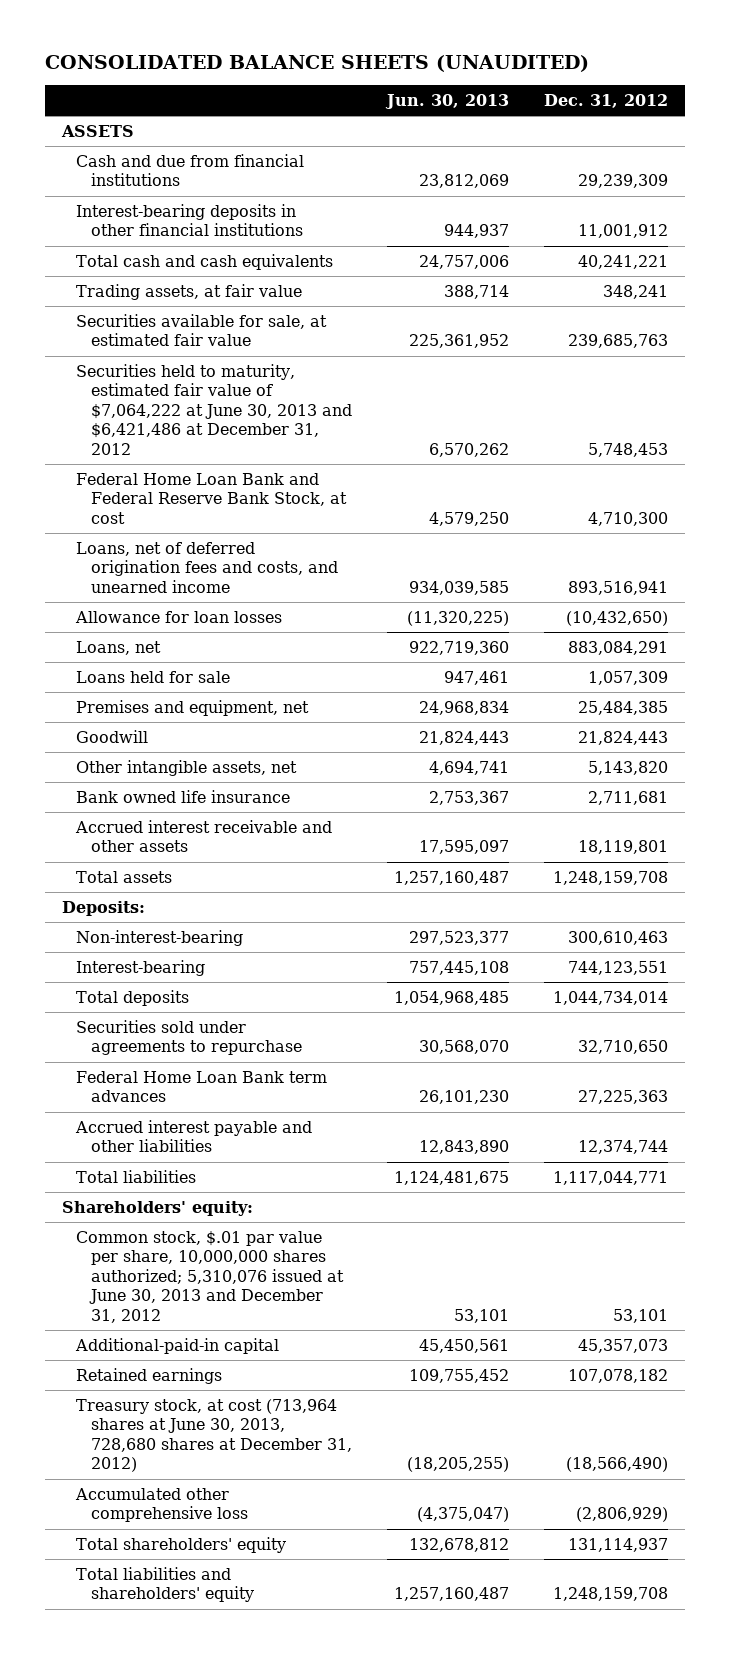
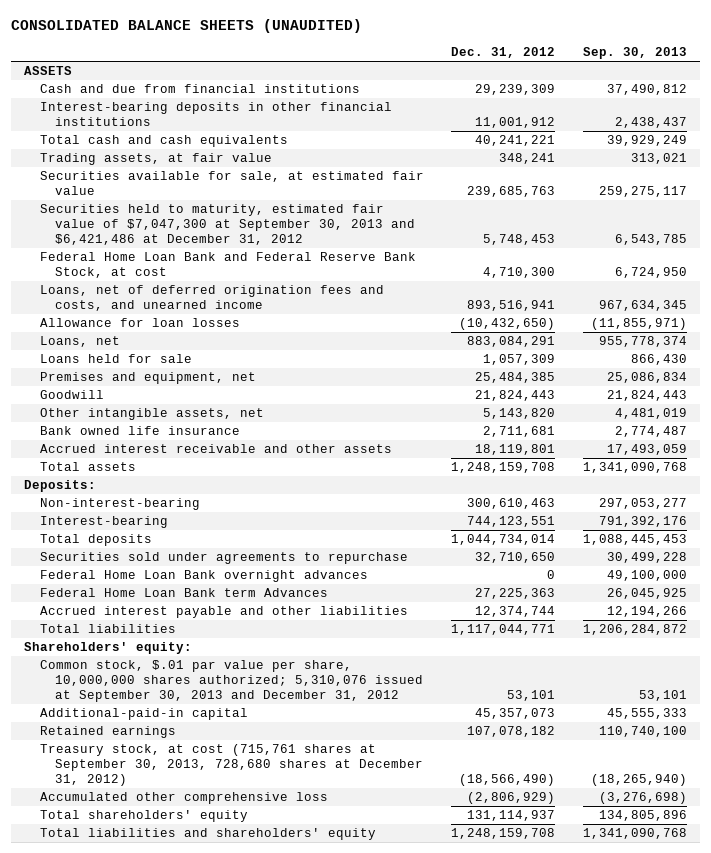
[384,94,509,110] Jun. 30, 2013 -> none
none -> [582,47,687,60] Sep. 30, 2013
[76,363,352,455] Securities held to maturity, estimated fair value of $7,064,222 at June 30, 2013 and $6,421,486 at December 31, 2012 -> [39,204,415,246] Securities held to maturity, estimated fair value of $7,047,300 at September 30, 2013 and $6,421,486 at December 31, 2012
none -> [39,570,368,583] Federal Home Loan Bank overnight advances
[76,1070,328,1103] Federal Home Loan Bank term advances -> [39,588,328,598] Federal Home Loan Bank term Advances
[76,1230,344,1323] Common stock, $.01 par value per share, 10,000,000 shares authorized; 5,310,076 issued at June 30, 2013 and December 31, 2012 -> [39,660,423,703] Common stock, $.01 par value per share, 10,000,000 shares authorized; 5,310,076 issued at September 30, 2013 and December 31, 2012
[76,1398,352,1473] Treasury stock, at cost (713,964 shares at June 30, 2013, 728,680 shares at December 31, 2012) -> [39,744,423,787] Treasury stock, at cost (715,761 shares at September 30, 2013, 728,680 shares at December 31, 2012)

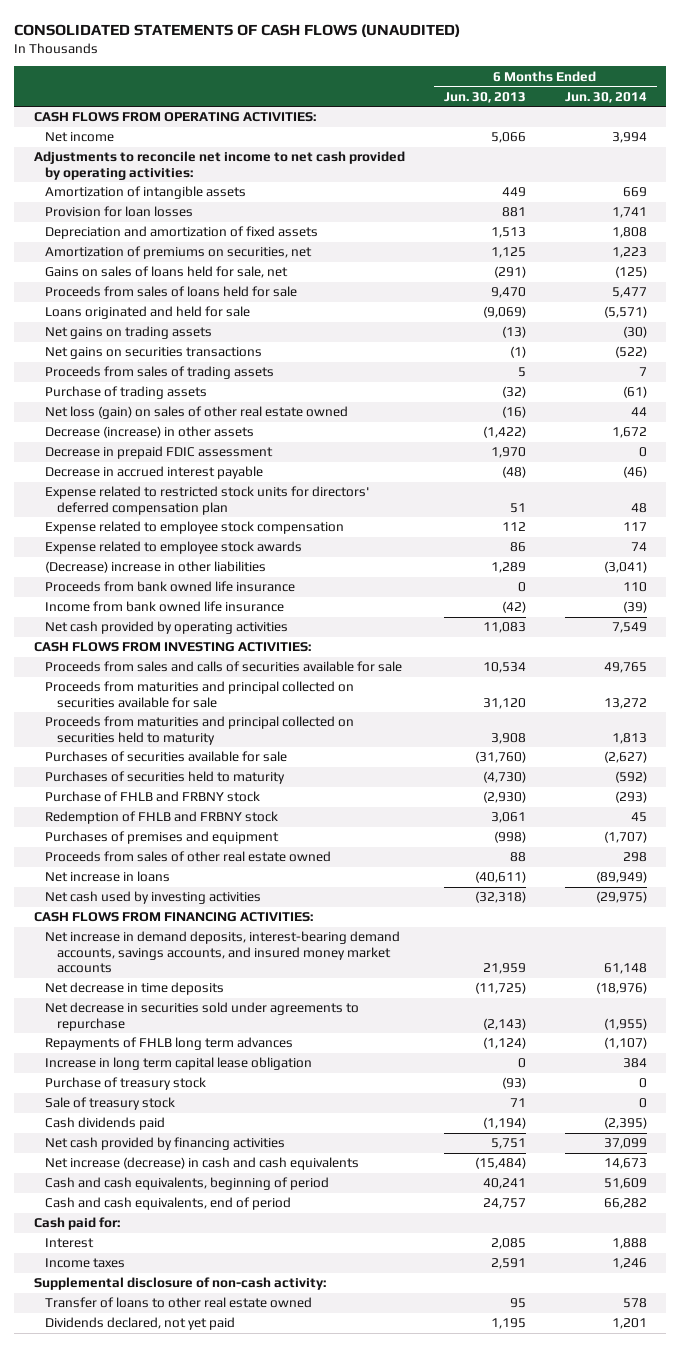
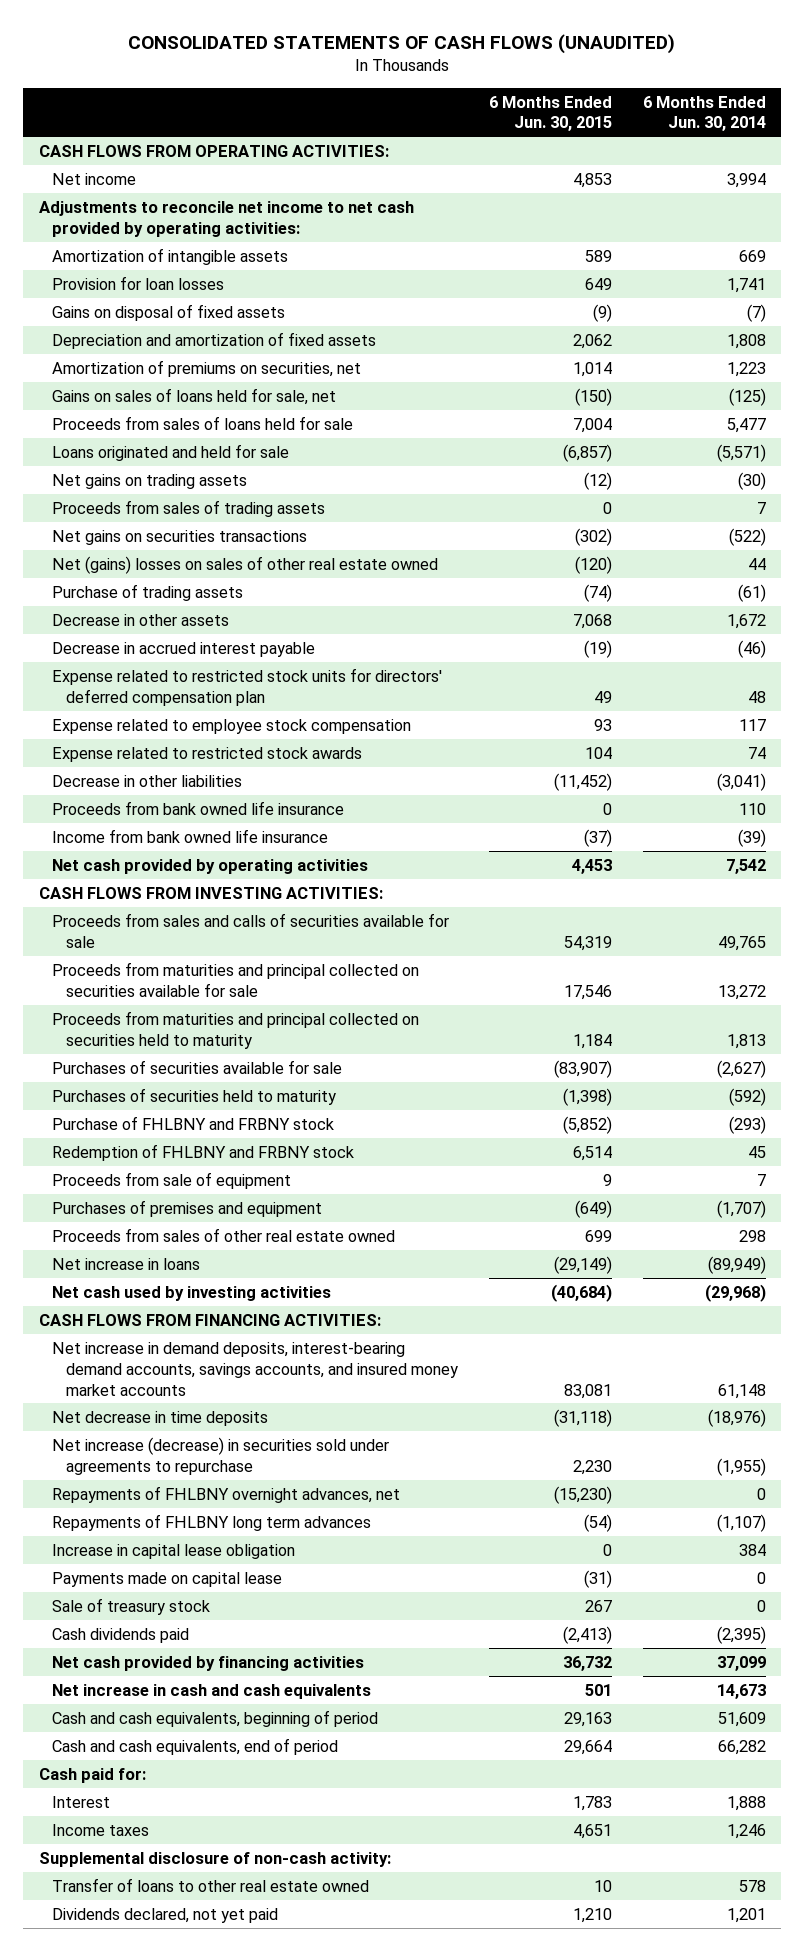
[443,91,526,103] Jun. 30, 2013 -> none
none -> [488,95,612,132] 6 Months Ended Jun. 30, 2015
none -> [52,303,286,321] Gains on disposal of fixed assets
[45,347,263,360] Net gains on securities transactions -> [52,529,308,545] Net gains on securities transactions
none -> [52,555,439,574] Net (gains) losses on sales of other real estate owned
[45,406,349,420] Net loss (gain) on sales of other real estate owned -> none
[45,446,274,460] Decrease in prepaid FDIC assessment -> none
[45,426,255,439] Decrease (increase) in other assets -> [52,613,230,626] Decrease in other assets
[45,541,303,555] Expense related to employee stock awards -> [52,746,363,762] Expense related to restricted stock awards
[45,561,267,574] (Decrease) increase in other liabilities -> [52,774,243,787] Decrease in other liabilities
[611,622,647,634] 7,549 -> [725,858,766,874] 7,542
[45,791,261,803] Purchase of FHLB and FRBNY stock -> [52,1115,335,1130] Purchase of FHLBNY and FRBNY stock
[45,811,279,825] Redemption of FHLB and FRBNY stock -> [52,1143,355,1161] Redemption of FHLBNY and FRBNY stock
none -> [52,1171,292,1189] Proceeds from sale of equipment
[595,891,647,904] (29,975) -> [704,1283,766,1302] (29,968)
[45,1077,207,1091] Purchase of treasury stock -> none
[45,1002,360,1031] Net decrease in securities sold under agreements to repurchase -> [52,1436,390,1475] Net increase (decrease) in securities sold under agreements to repurchase
none -> [52,1485,401,1503] Repayments of FHLBNY overnight advances, net
[45,1037,294,1051] Repayments of FHLB long term advances -> [52,1513,372,1531] Repayments of FHLBNY long term advances
[45,1057,313,1071] Increase in long term capital lease obligation -> [52,1543,296,1559] Increase in capital lease obligation
none -> [52,1571,283,1587] Payments made on capital lease
[45,1157,360,1171] Net increase (decrease) in cash and cash equivalents -> [52,1683,372,1699] Net increase in cash and cash equivalents

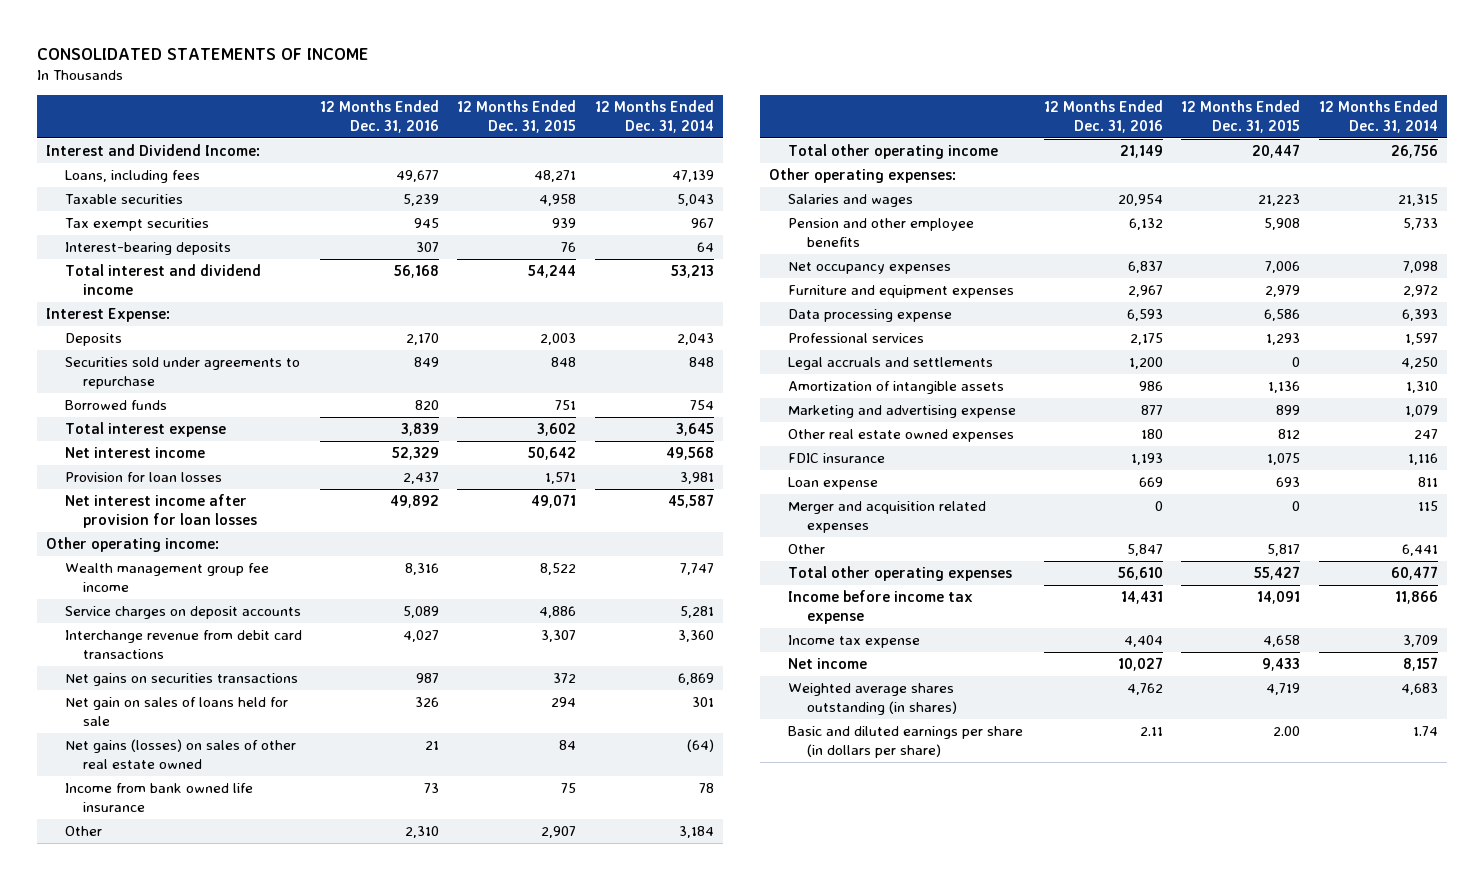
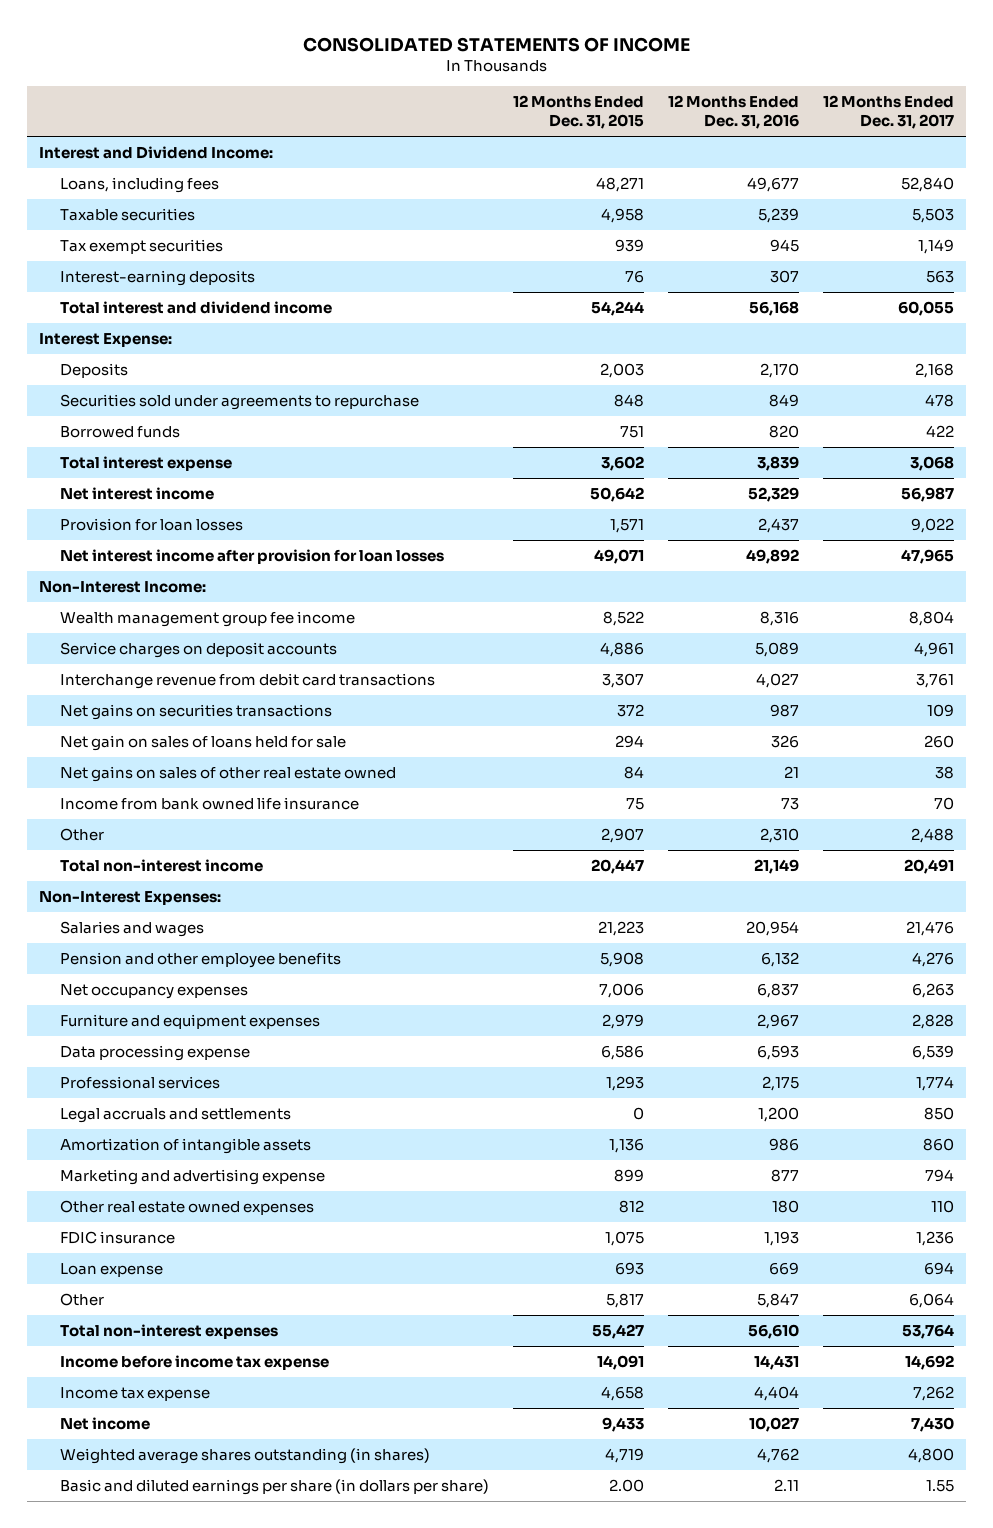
[594,99,714,133] 12 Months Ended Dec. 31, 2014 -> none
none -> [823,94,955,130] 12 Months Ended Dec. 31, 2017
[64,242,231,256] Interest-bearing deposits -> [60,269,256,286] Interest-earning deposits
[45,537,219,553] Other operating income: -> [39,580,207,593] Non-Interest Income:
[64,739,296,770] Net gains (losses) on sales of other real estate owned -> [60,765,397,782] Net gains on sales of other real estate owned
[788,144,999,160] Total other operating income -> [60,858,264,872] Total non-interest income
[769,168,957,184] Other operating expenses: -> [39,890,222,905] Non-Interest Expenses:
[788,501,987,534] Merger and acquisition related expenses -> none
[788,566,1013,582] Total other operating expenses -> [60,1323,279,1339] Total non-interest expenses

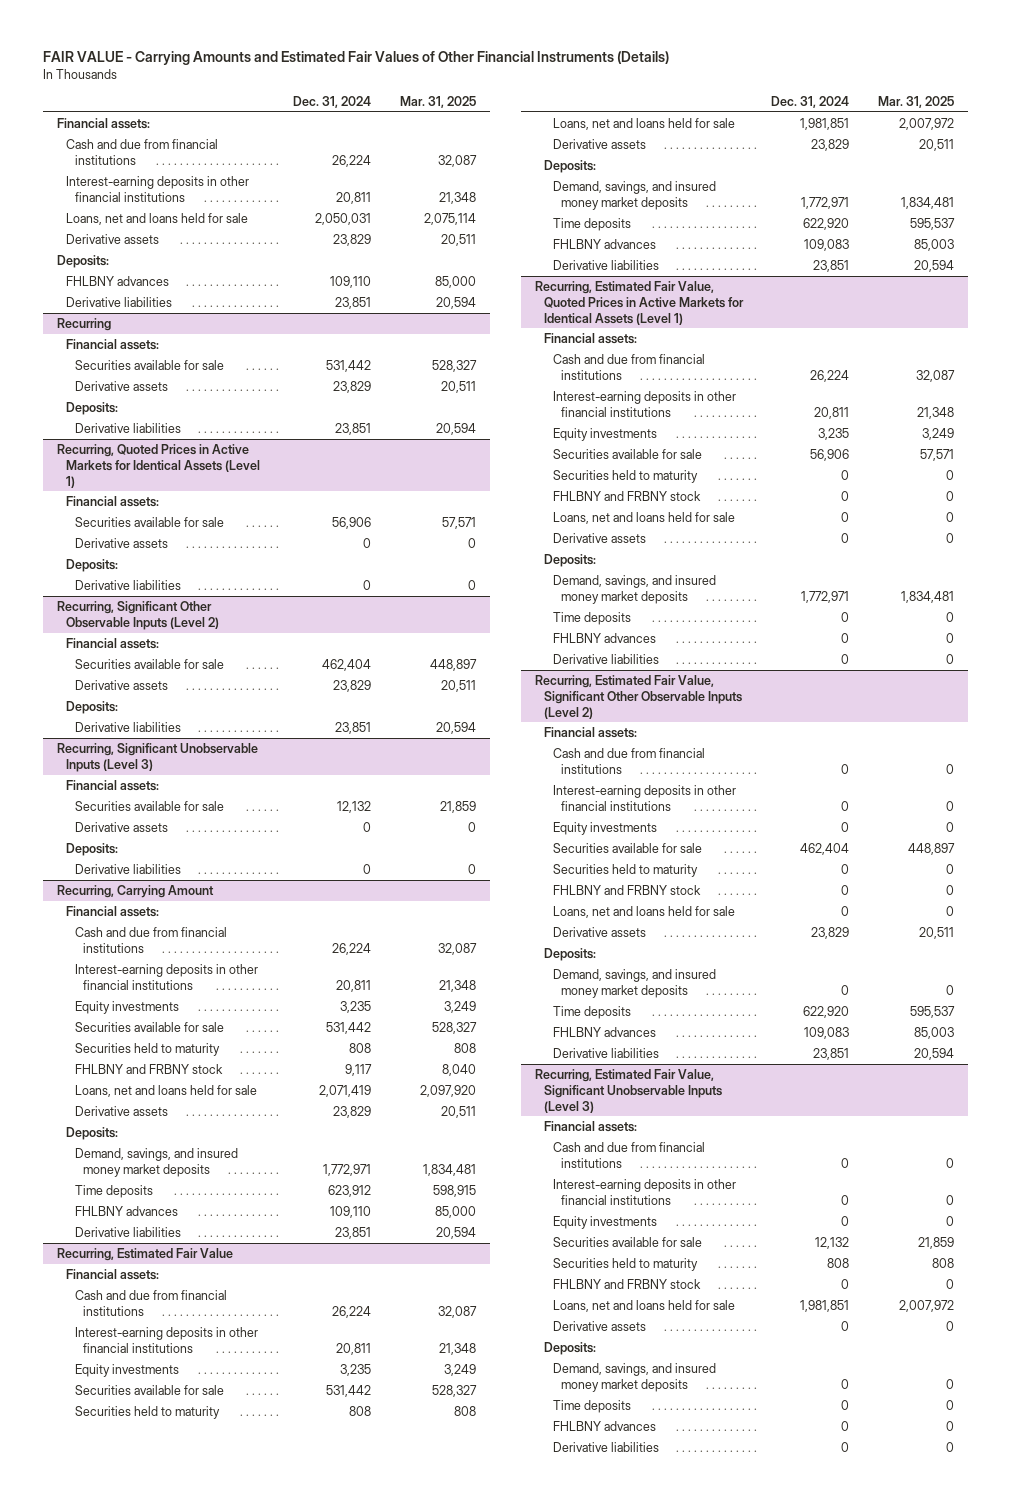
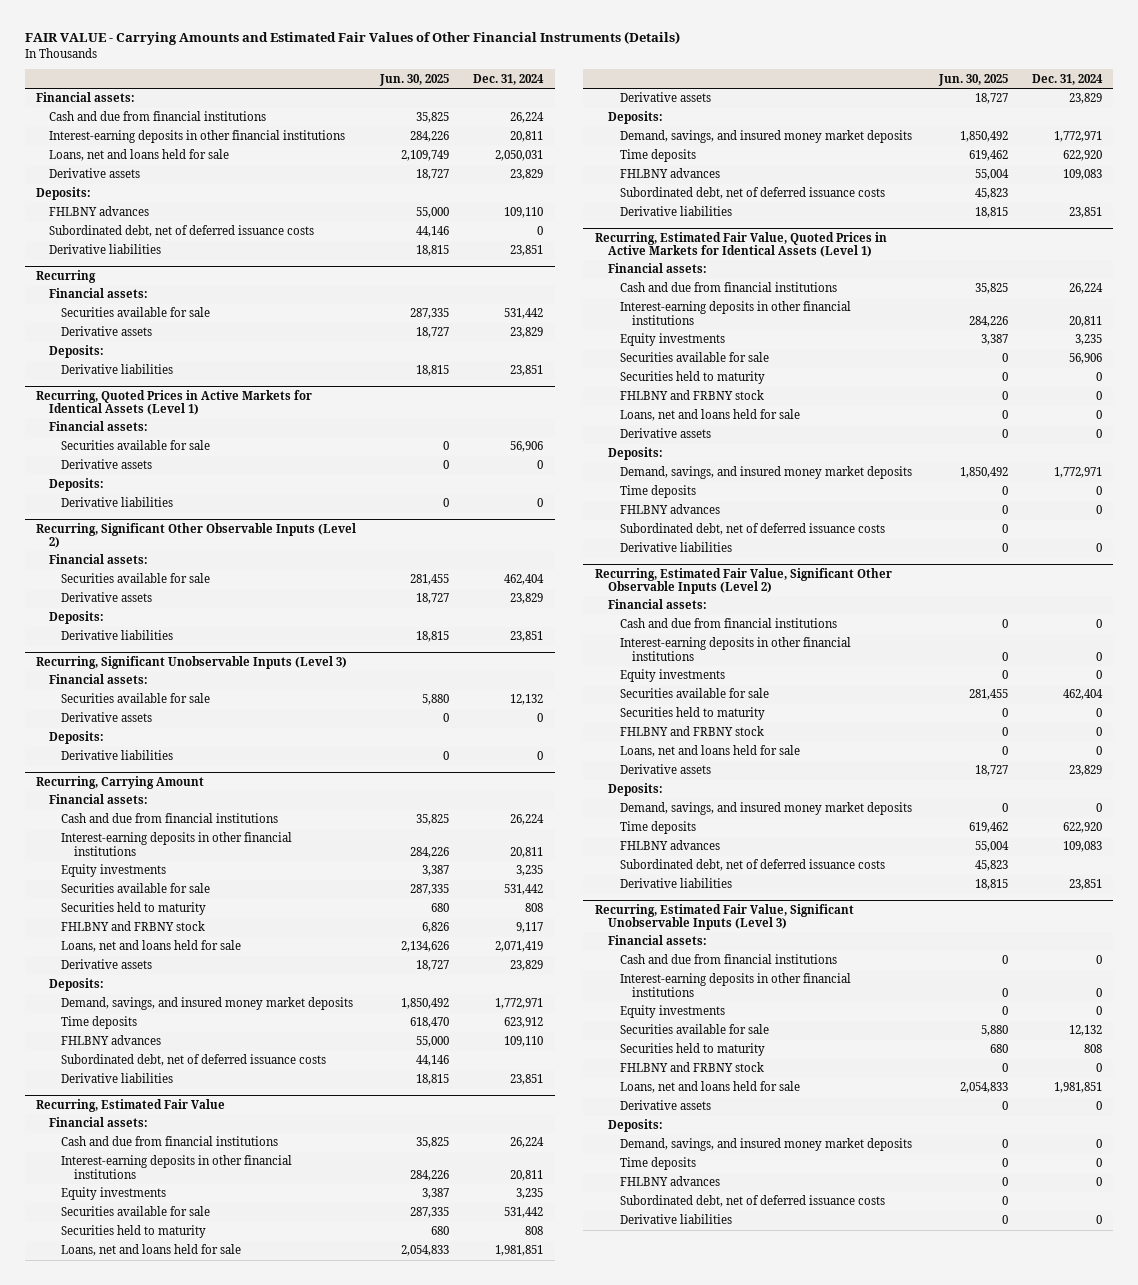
[399,95,476,108] Mar. 31, 2025 -> none
none -> [379,73,450,86] Jun. 30, 2025
none -> [48,225,314,238] Subordinated debt, net of deferred issuance costs
none -> [61,1054,327,1067] Subordinated debt, net of deferred issuance costs
none -> [620,187,886,200] Subordinated debt, net of deferred issuance costs
none -> [620,523,886,536] Subordinated debt, net of deferred issuance costs
none -> [620,859,886,872] Subordinated debt, net of deferred issuance costs
none -> [620,1195,886,1208] Subordinated debt, net of deferred issuance costs

